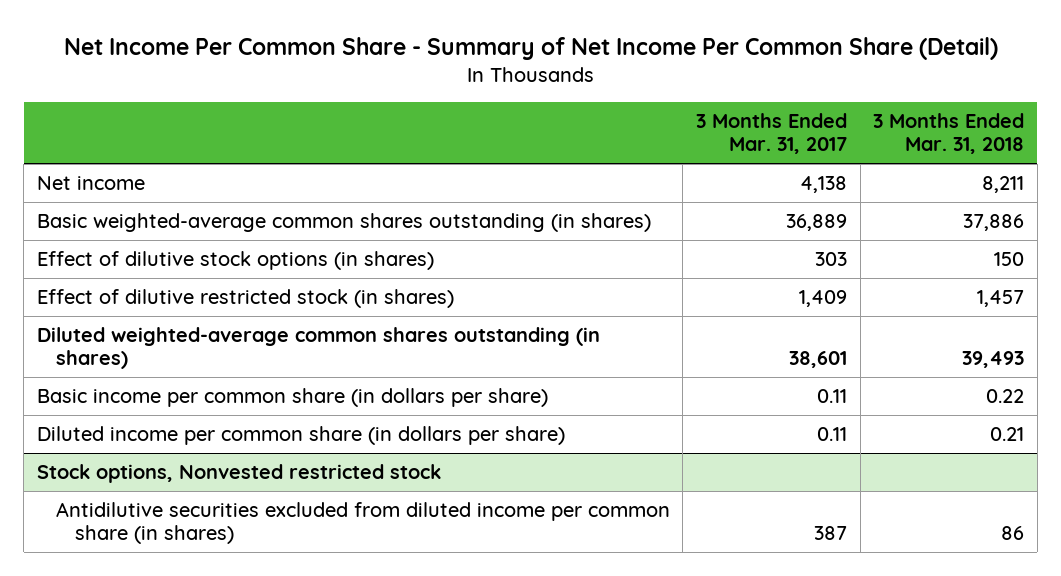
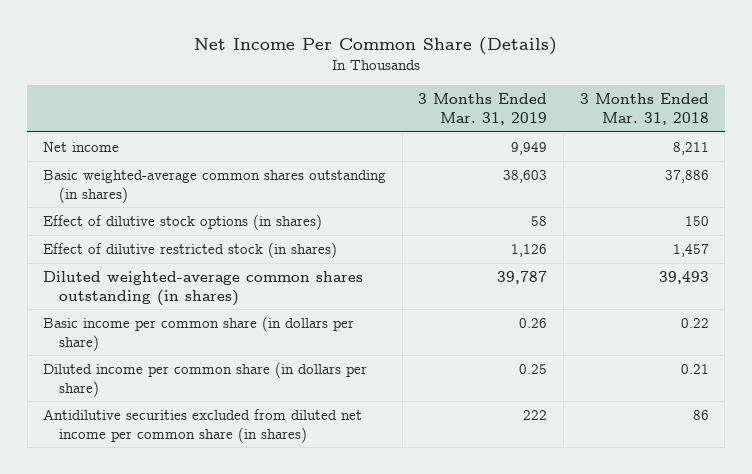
[63,36,998,60] Net Income Per Common Share - Summary of Net Income Per Common Share (Detail) -> [193,37,557,56] Net Income Per Common Share (Details)
[696,113,848,155] 3 Months Ended Mar. 31, 2017 -> none
none -> [418,93,548,125] 3 Months Ended Mar. 31, 2019
[36,464,441,484] Stock options, Nonvested restricted stock -> none
[55,502,670,545] Antidilutive securities excluded from diluted income per common share (in shares) -> [43,409,363,443] Antidilutive securities excluded from diluted net income per common share (in shares)

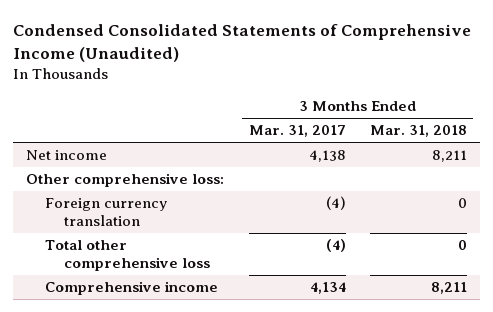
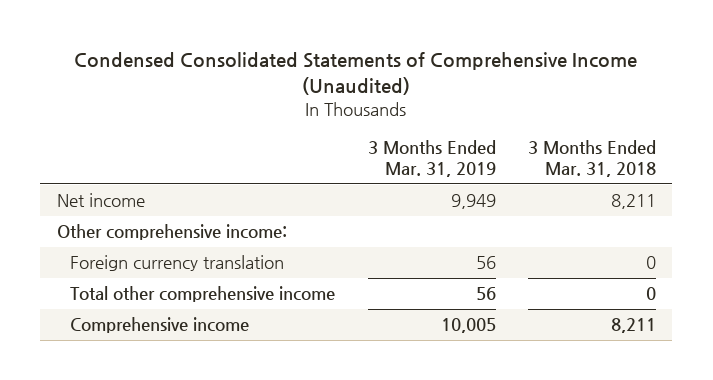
[248,125,346,138] Mar. 31, 2017 -> none
none -> [367,139,496,177] 3 Months Ended Mar. 31, 2019
[25,173,224,188] Other comprehensive loss: -> [56,224,287,241] Other comprehensive income:
[45,240,211,271] Total other comprehensive loss -> [70,286,336,303] Total other comprehensive income

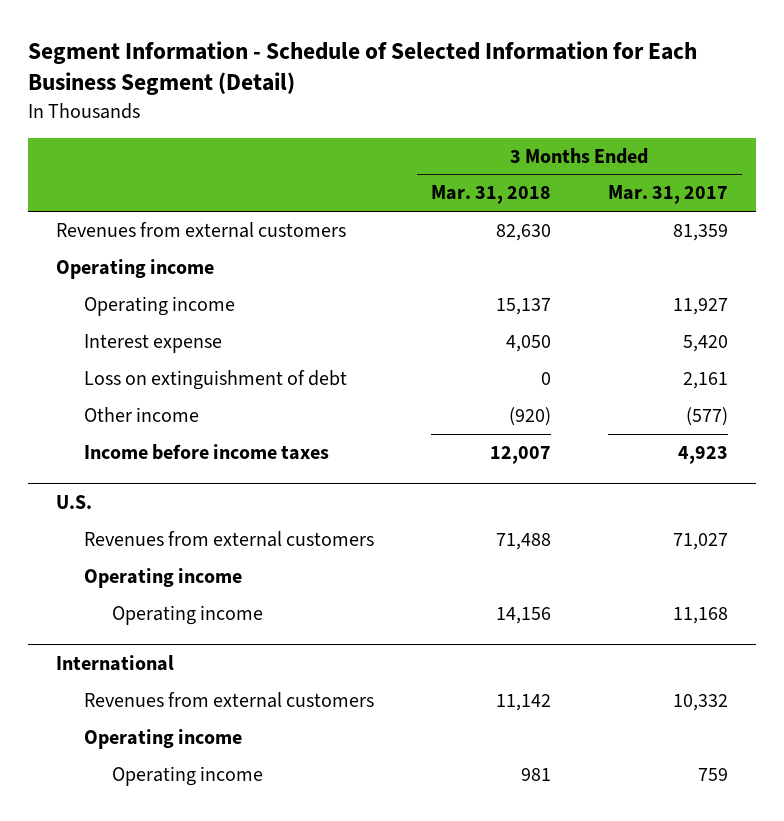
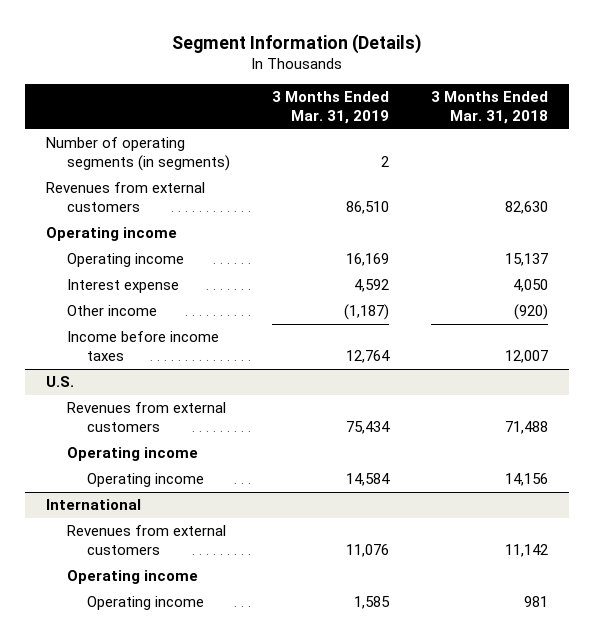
[27,40,697,96] Segment Information - Schedule of Selected Information for Each Business Segment (Detail) -> [172,33,422,54] Segment Information (Details)
[607,185,728,205] Mar. 31, 2017 -> none
none -> [271,91,389,125] 3 Months Ended Mar. 31, 2019
none -> [46,137,230,172] Number of operating segments (in segments)
[84,369,348,390] Loss on extinguishment of debt -> none

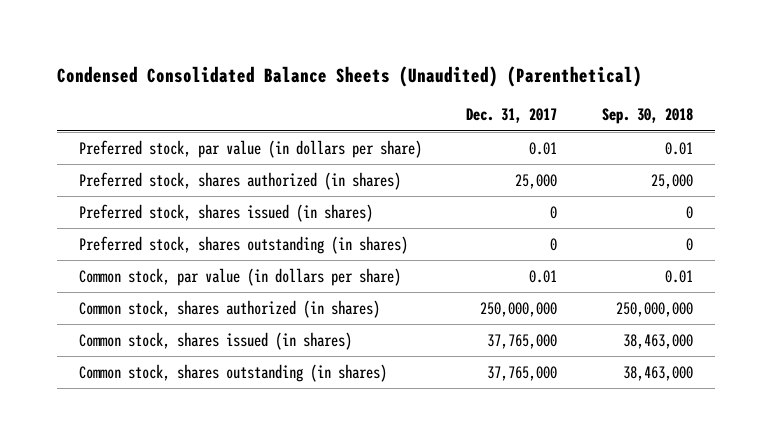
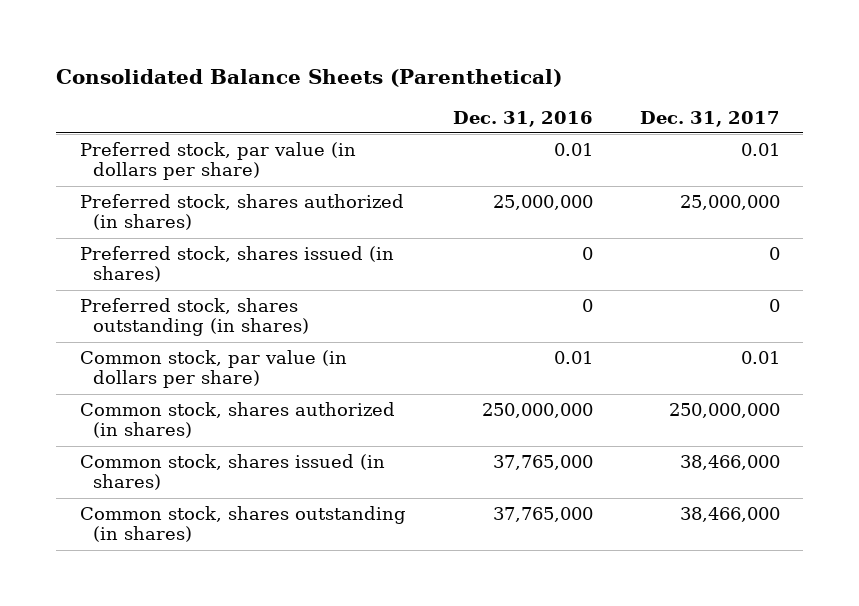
[56,66,642,88] Condensed Consolidated Balance Sheets (Unaudited) (Parenthetical) -> [56,68,563,87] Consolidated Balance Sheets (Parenthetical)
[601,108,693,125] Sep. 30, 2018 -> none
none -> [452,110,593,127] Dec. 31, 2016
[515,173,558,189] 25,000 -> [679,195,780,211] 25,000,000
[487,333,558,349] 37,765,000 -> [679,455,780,471] 38,466,000
[487,365,558,381] 37,765,000 -> [679,507,780,523] 38,466,000

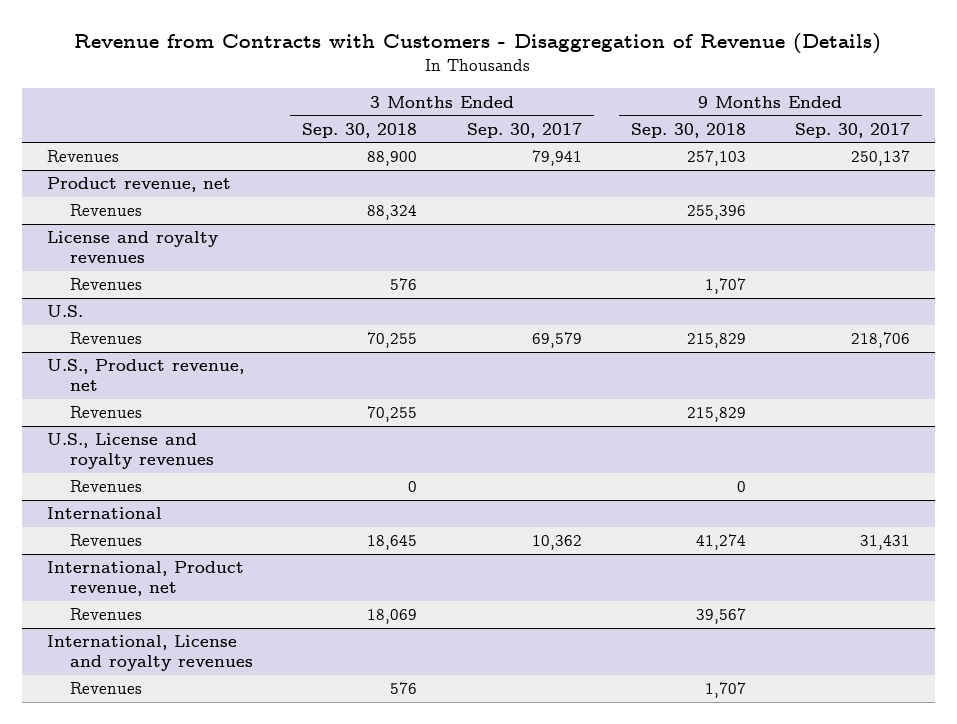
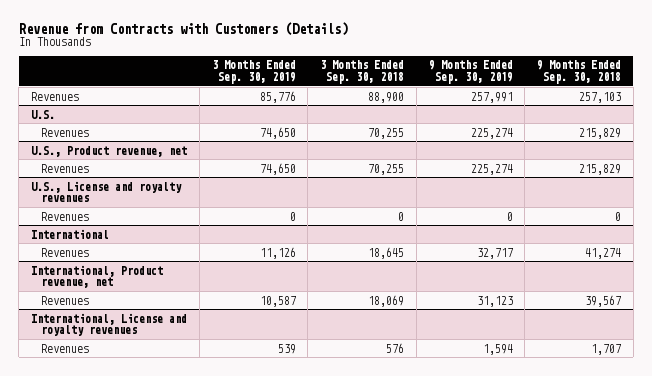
[74,33,882,55] Revenue from Contracts with Customers - Disaggregation of Revenue (Details) -> [18,21,348,36] Revenue from Contracts with Customers (Details)
[466,122,582,138] Sep. 30, 2017 -> none
[795,122,911,138] Sep. 30, 2017 -> none
none -> [211,60,296,84] 3 Months Ended Sep. 30, 2019
none -> [428,60,513,84] 9 Months Ended Sep. 30, 2019
[46,177,231,193] Product revenue, net -> none
[70,204,143,217] Revenues -> none
[46,231,218,263] License and royalty revenues -> none
[70,278,143,291] Revenues -> none

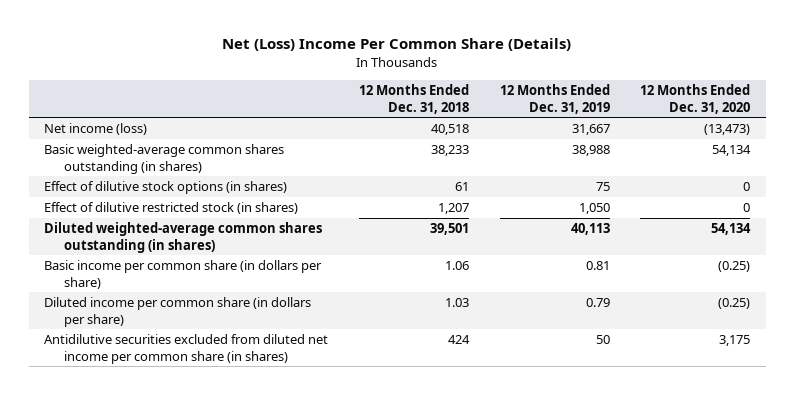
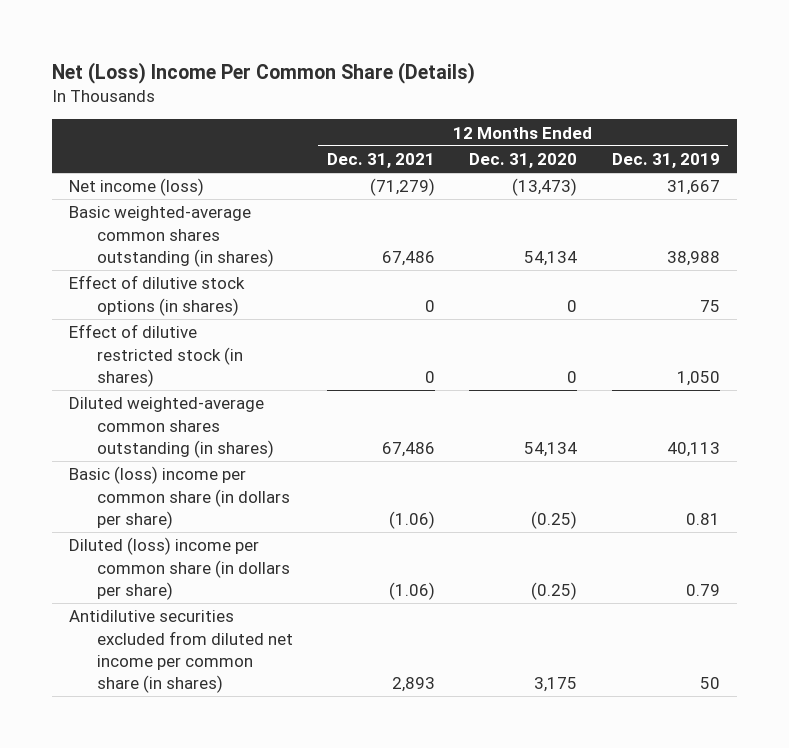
[359,84,470,114] 12 Months Ended Dec. 31, 2018 -> none
none -> [326,153,435,169] Dec. 31, 2021
[44,260,323,289] Basic income per common share (in dollars per share) -> [69,466,290,529] Basic (loss) income per common share (in dollars per share)
[44,297,312,327] Diluted income per common share (in dollars per share) -> [69,537,290,600] Diluted (loss) income per common share (in dollars per share)

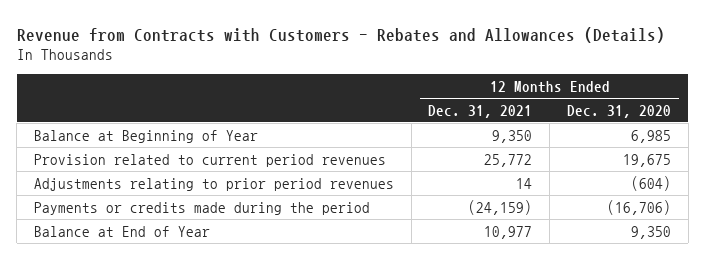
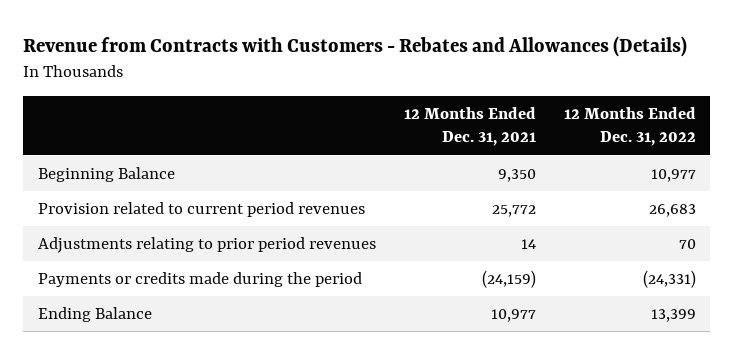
[566,104,671,118] Dec. 31, 2020 -> none
none -> [563,106,696,147] 12 Months Ended Dec. 31, 2022
[33,129,258,143] Balance at Beginning of Year -> [37,166,175,182] Beginning Balance
[33,225,210,237] Balance at End of Year -> [37,306,152,322] Ending Balance

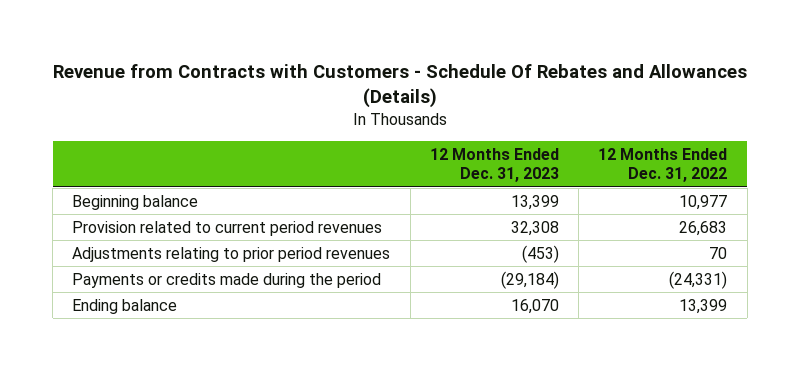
[23,36,688,58] Revenue from Contracts with Customers - Rebates and Allowances (Details) -> [52,63,747,108] Revenue from Contracts with Customers - Schedule Of Rebates and Allowances (Details)
[403,106,536,147] 12 Months Ended Dec. 31, 2021 -> none
none -> [429,147,559,183] 12 Months Ended Dec. 31, 2023
[37,166,175,182] Beginning Balance -> [72,194,199,210] Beginning balance
[37,306,152,322] Ending Balance -> [72,298,178,314] Ending balance

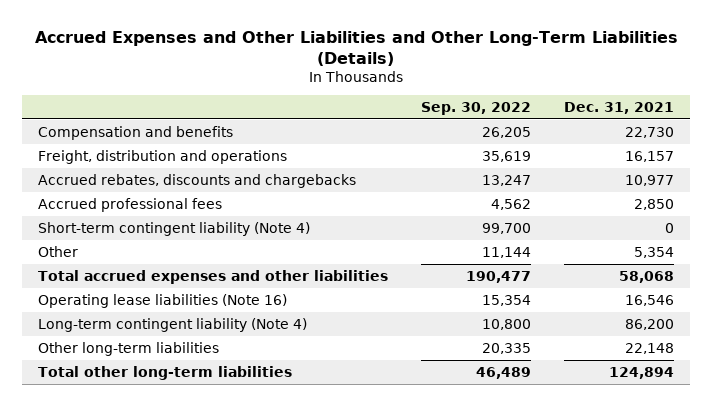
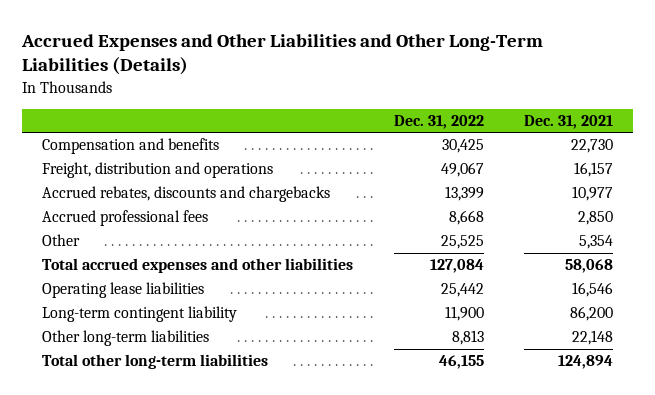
[421,102,532,116] Sep. 30, 2022 -> none
none -> [393,114,484,129] Dec. 31, 2022
[38,221,311,236] Short-term contingent liability (Note 4) -> none
[38,293,288,308] Operating lease liabilities (Note 16) -> [42,282,205,299] Operating lease liabilities
[38,317,308,332] Long-term contingent liability (Note 4) -> [42,306,238,323] Long-term contingent liability

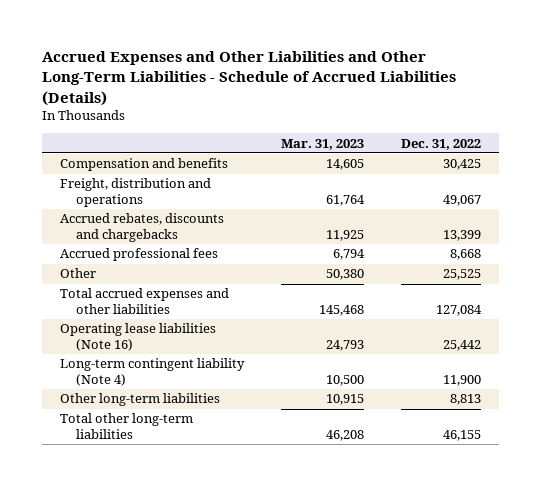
[21,33,544,76] Accrued Expenses and Other Liabilities and Other Long-Term Liabilities (Details) -> [41,51,456,106] Accrued Expenses and Other Liabilities and Other Long-Term Liabilities - Schedule of Accrued Liabilities (Details)
[523,114,613,129] Dec. 31, 2021 -> none
none -> [280,138,364,150] Mar. 31, 2023
[42,282,205,299] Operating lease liabilities -> [60,323,217,352] Operating lease liabilities (Note 16)
[42,306,238,323] Long-term contingent liability -> [60,358,246,387] Long-term contingent liability (Note 4)

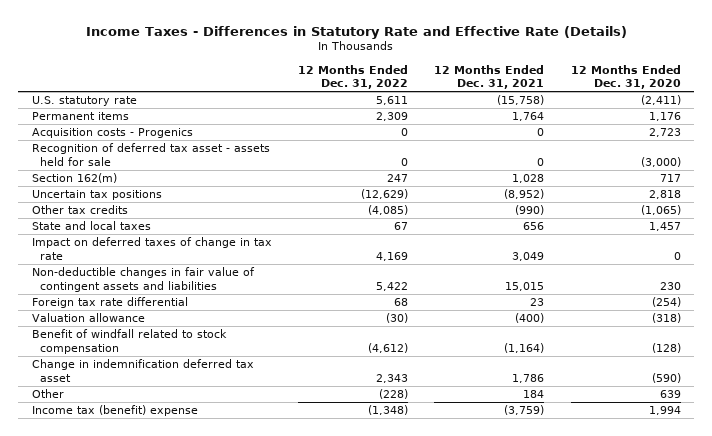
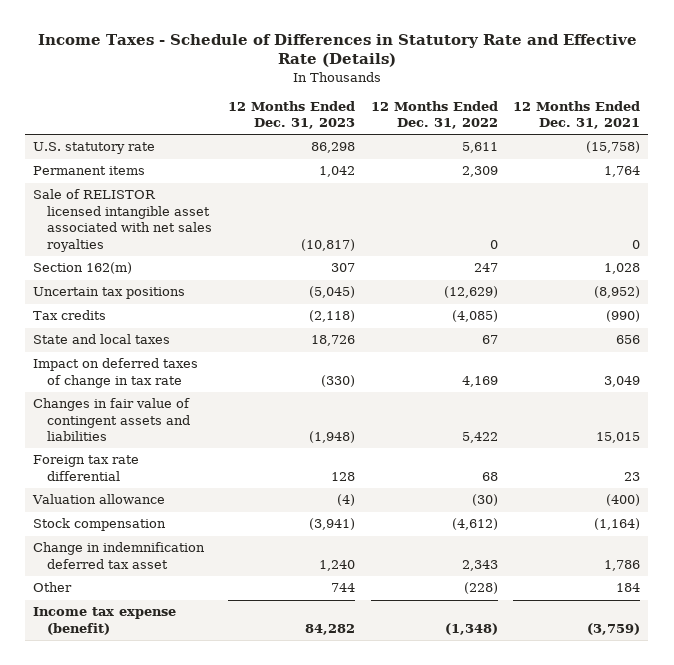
[86,25,628,39] Income Taxes - Differences in Statutory Rate and Effective Rate (Details) -> [37,33,637,68] Income Taxes - Schedule of Differences in Statutory Rate and Effective Rate (Details)
[570,64,681,89] 12 Months Ended Dec. 31, 2020 -> none
none -> [227,100,355,130] 12 Months Ended Dec. 31, 2023
[31,128,193,139] Acquisition costs - Progenics -> none
[31,143,270,166] Recognition of deferred tax asset - assets held for sale -> none
none -> [33,189,212,252] Sale of RELISTOR licensed intangible asset associated with net sales royalties
[31,205,128,215] Other tax credits -> [33,310,107,321] Tax credits
[31,267,255,292] Non-deductible changes in fair value of contingent assets and liabilities -> [33,398,191,442] Changes in fair value of contingent assets and liabilities
[31,329,227,354] Benefit of windfall related to stock compensation -> [33,518,167,532] Stock compensation
[31,405,198,417] Income tax (benefit) expense -> [33,607,177,635] Income tax expense (benefit)

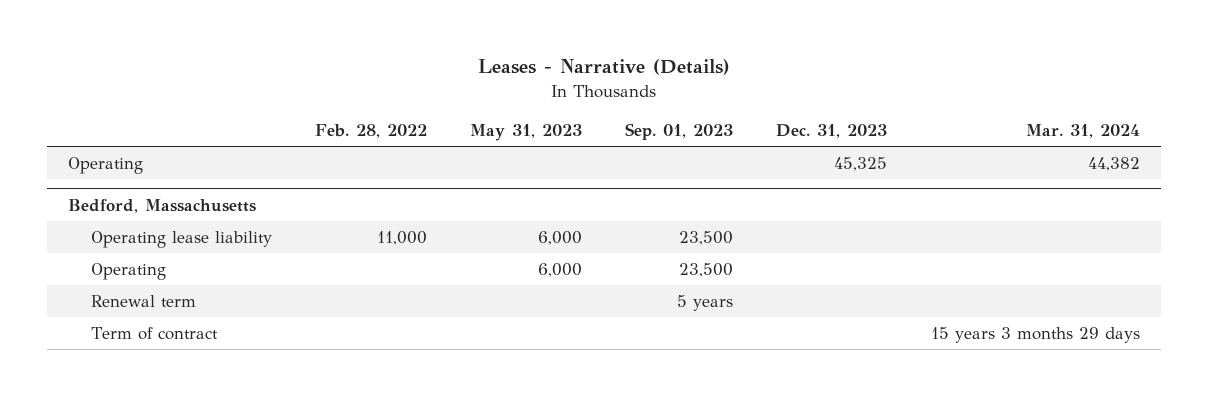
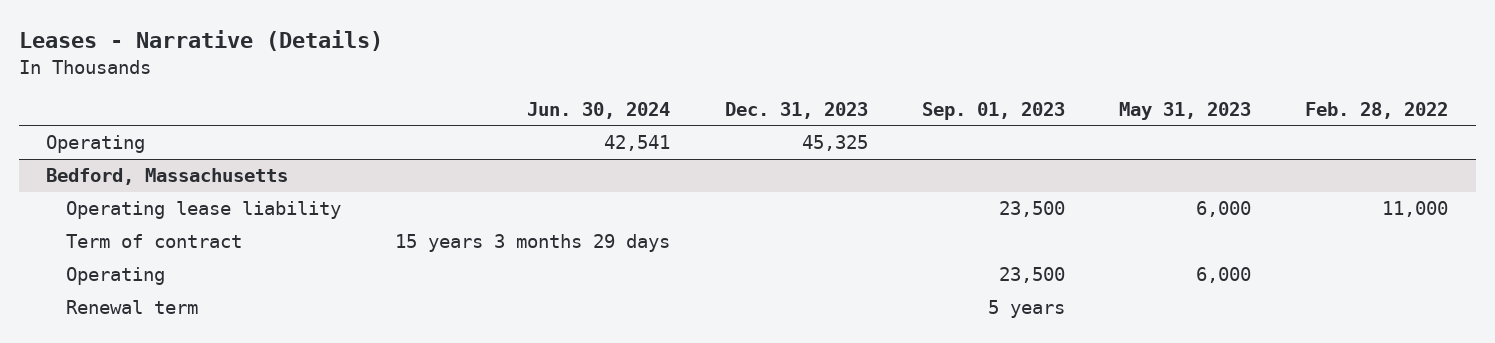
[1025,123,1140,138] Mar. 31, 2024 -> none
none -> [527,101,671,119] Jun. 30, 2024
[90,327,218,341] Term of contract -> [65,234,242,249] Term of contract

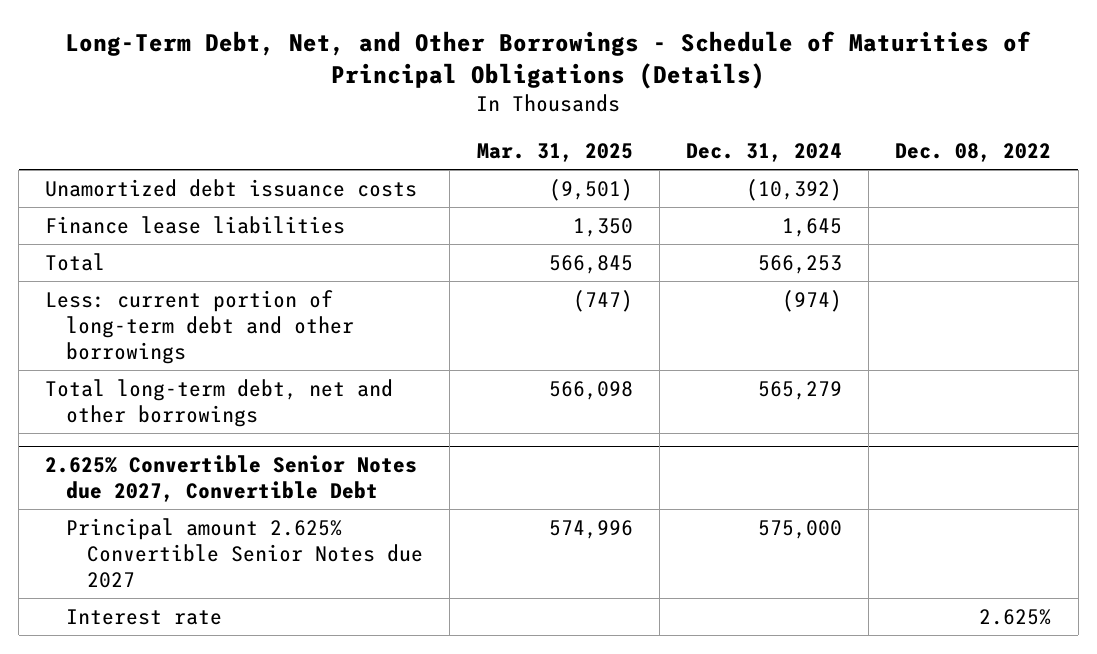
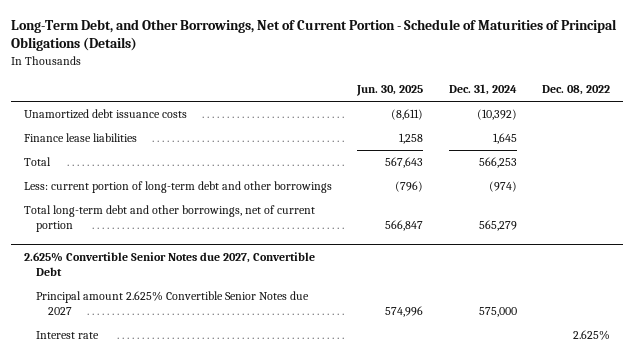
[65,30,1032,89] Long-Term Debt, Net, and Other Borrowings - Schedule of Maturities of Principal Obligations (Details) -> [11,18,618,52] Long-Term Debt, and Other Borrowings, Net of Current Portion - Schedule of Maturities of Principal Obligations (Details)
[476,142,633,162] Mar. 31, 2025 -> none
none -> [356,85,424,97] Jun. 30, 2025
[45,378,394,427] Total long-term debt, net and other borrowings -> [23,205,315,233] Total long-term debt and other borrowings, net of current portion

